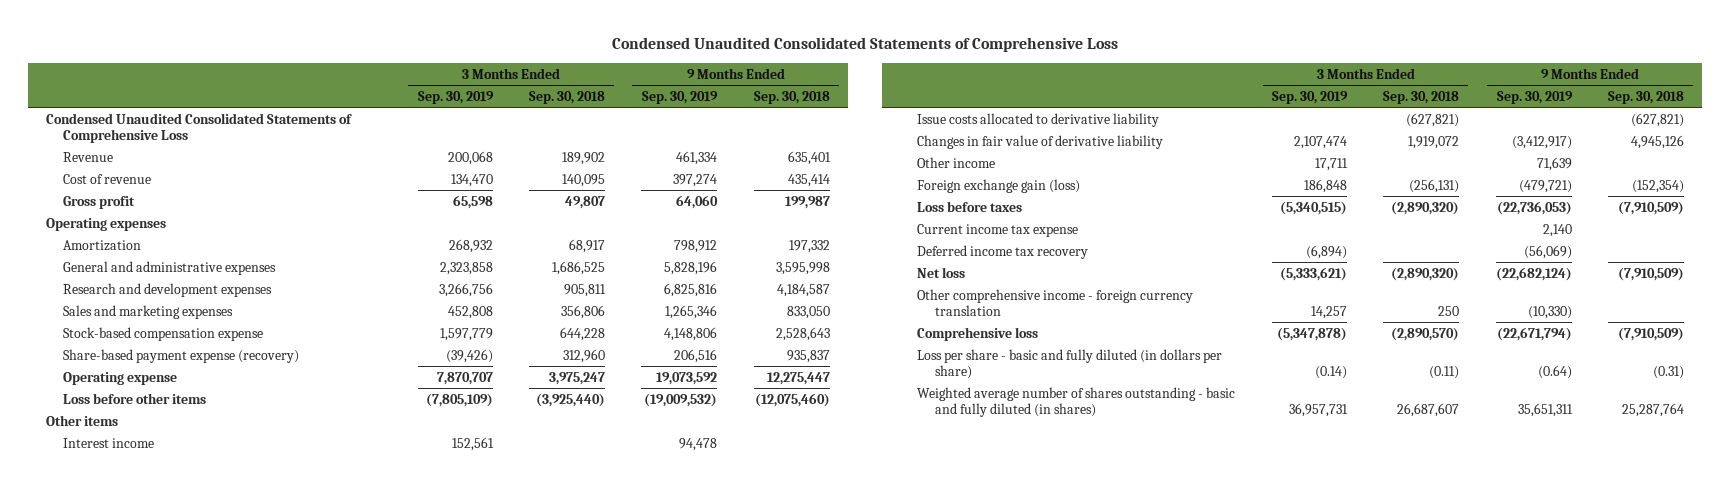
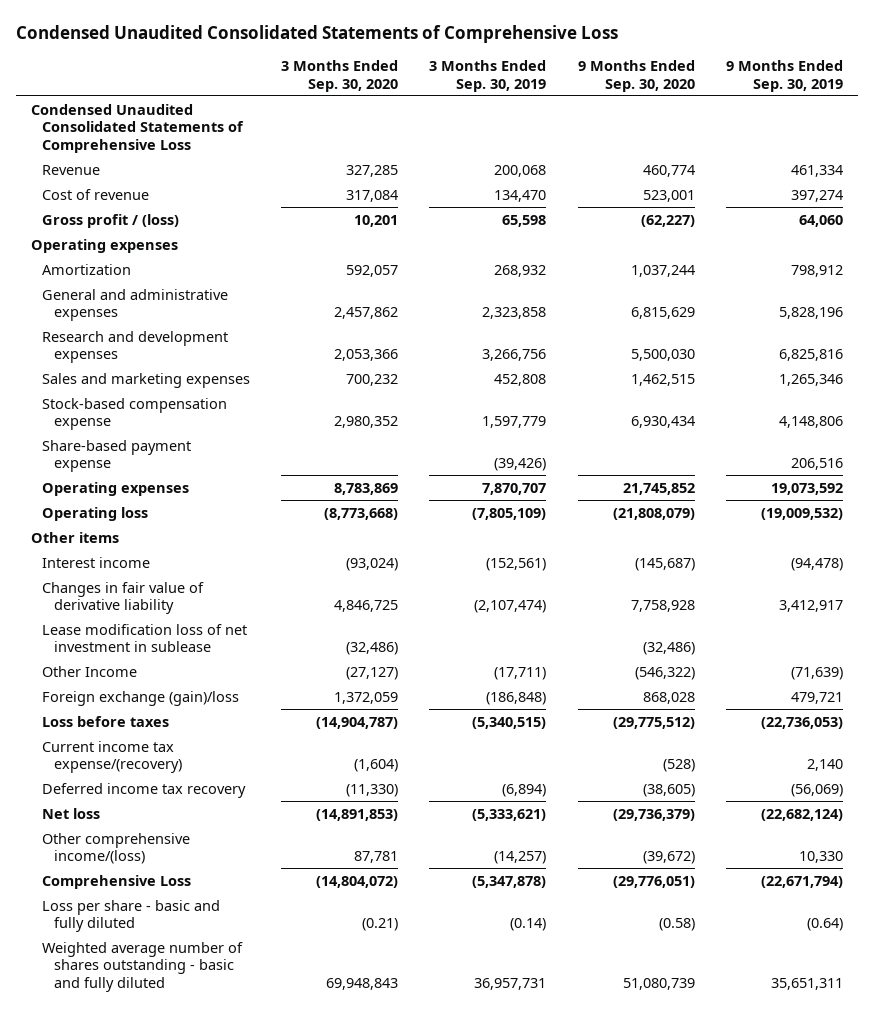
[528,90,605,104] Sep. 30, 2018 -> none
[753,90,830,104] Sep. 30, 2018 -> none
none -> [281,59,399,92] 3 Months Ended Sep. 30, 2020
none -> [577,59,695,92] 9 Months Ended Sep. 30, 2020
[63,195,136,209] Gross profit -> [42,213,180,228] Gross profit / (loss)
[63,348,300,363] Share-based payment expense (recovery) -> [42,439,192,473] Share-based payment expense
[63,371,178,385] Operating expense -> [42,481,190,496] Operating expenses
[63,392,207,404] Loss before other items -> [42,506,149,521] Operating loss
[917,112,1160,127] Issue costs allocated to derivative liability -> none
[451,436,494,451] 152,561 -> [486,557,547,571] (152,561)
[679,437,718,451] 94,478 -> [790,557,843,571] (94,478)
[1293,135,1347,149] 2,107,474 -> [474,600,547,614] (2,107,474)
[1511,135,1572,149] (3,412,917) -> [778,600,843,613] 3,412,917
none -> [42,623,248,653] Lease modification loss of net investment in sublease
[917,156,996,168] Other income -> [42,665,138,677] Other Income
[1314,157,1348,171] 17,711 -> [494,666,547,680] (17,711)
[1536,156,1572,171] 71,639 -> [790,666,843,680] (71,639)
[917,178,1081,193] Foreign exchange gain (loss) -> [42,690,240,706] Foreign exchange (gain)/loss
[1303,178,1347,193] 186,848 -> [486,691,547,705] (186,848)
[1518,179,1572,193] (479,721) -> [790,691,843,704] 479,721
[917,223,1079,237] Current income tax expense -> [42,740,182,774] Current income tax expense/(recovery)
[917,288,1194,317] Other comprehensive income - foreign currency translation -> [42,832,191,865] Other comprehensive income/(loss)
[1310,306,1347,320] 14,257 -> [494,851,547,865] (14,257)
[1527,306,1572,320] (10,330) -> [798,851,843,864] 10,330
[917,326,1039,341] Comprehensive loss -> [42,874,192,889] Comprehensive Loss
[917,348,1223,380] Loss per share - basic and fully diluted (in dollars per share) -> [42,899,221,933] Loss per share - basic and fully diluted
[917,386,1236,418] Weighted average number of shares outstanding - basic and fully diluted (in shares) -> [42,941,244,992] Weighted average number of shares outstanding - basic and fully diluted

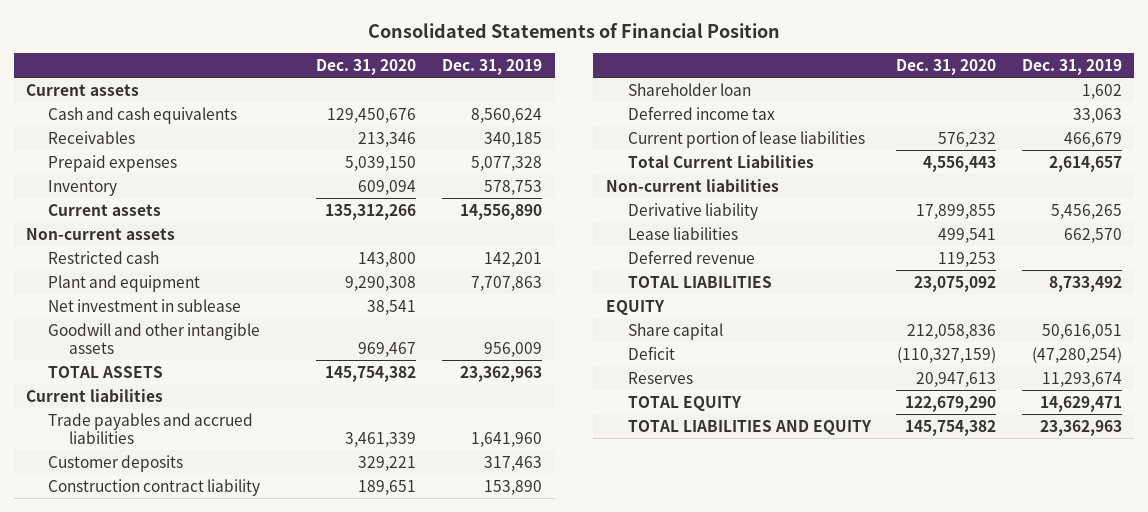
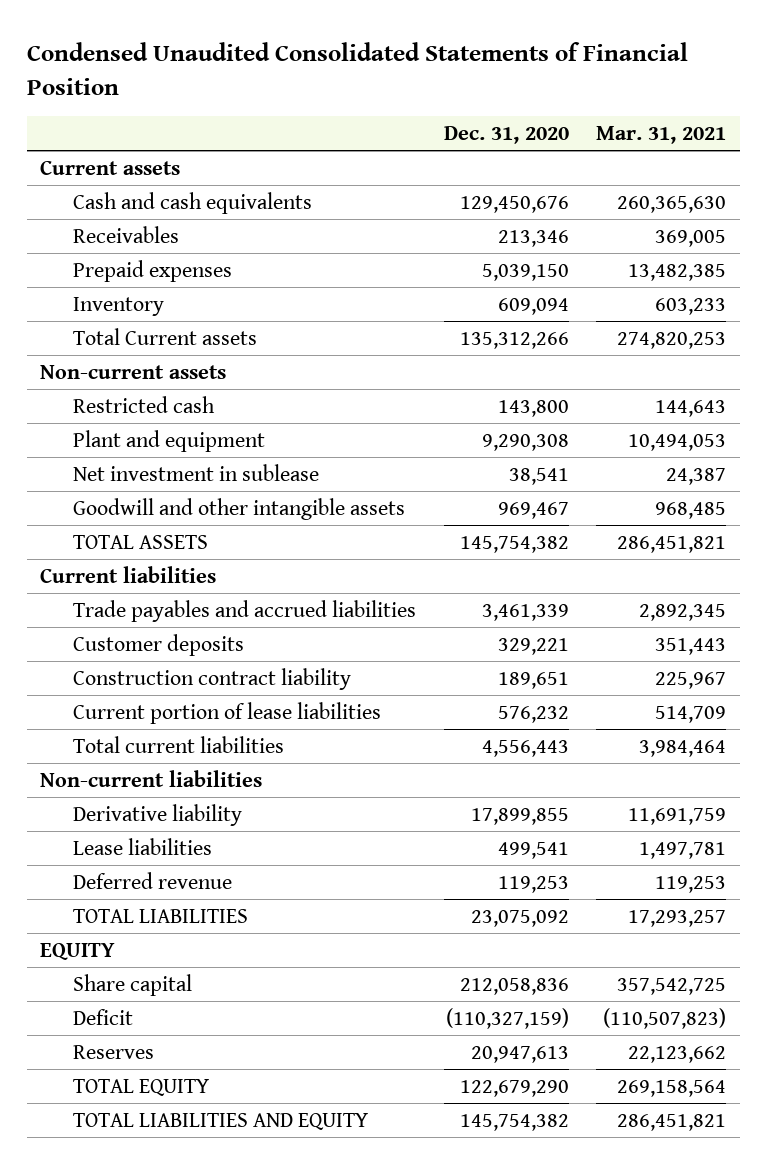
[367,22,780,38] Consolidated Statements of Financial Position -> [26,41,688,95] Condensed Unaudited Consolidated Statements of Financial Position
[441,58,542,75] Dec. 31, 2019 -> none
none -> [596,126,727,145] Mar. 31, 2021
[47,203,161,216] Current assets -> [73,327,258,345] Total Current assets
[627,82,751,96] Shareholder loan -> none
[627,105,775,120] Deferred income tax -> none
[627,154,814,168] Total Current Liabilities -> [73,735,285,753] Total current liabilities

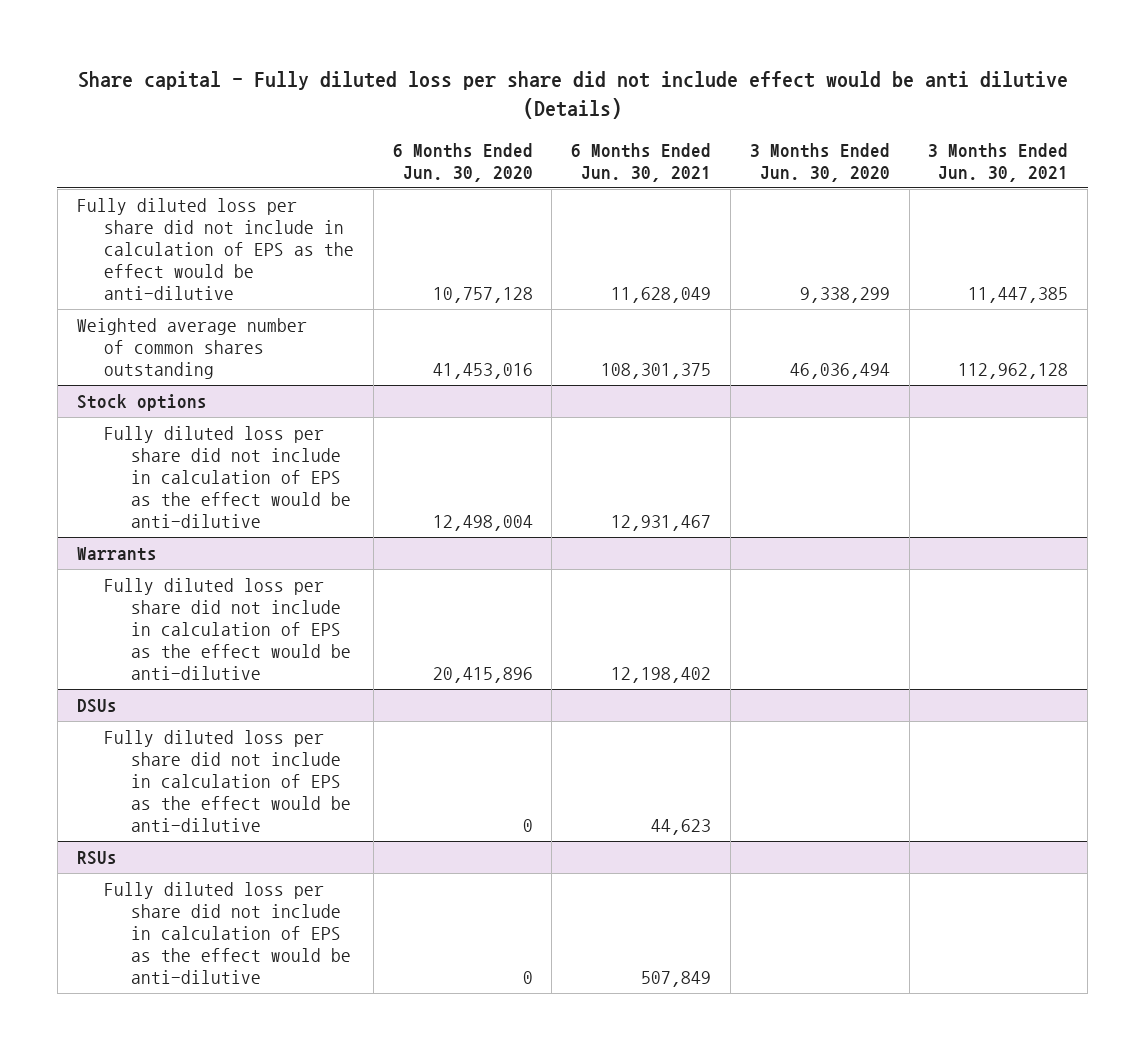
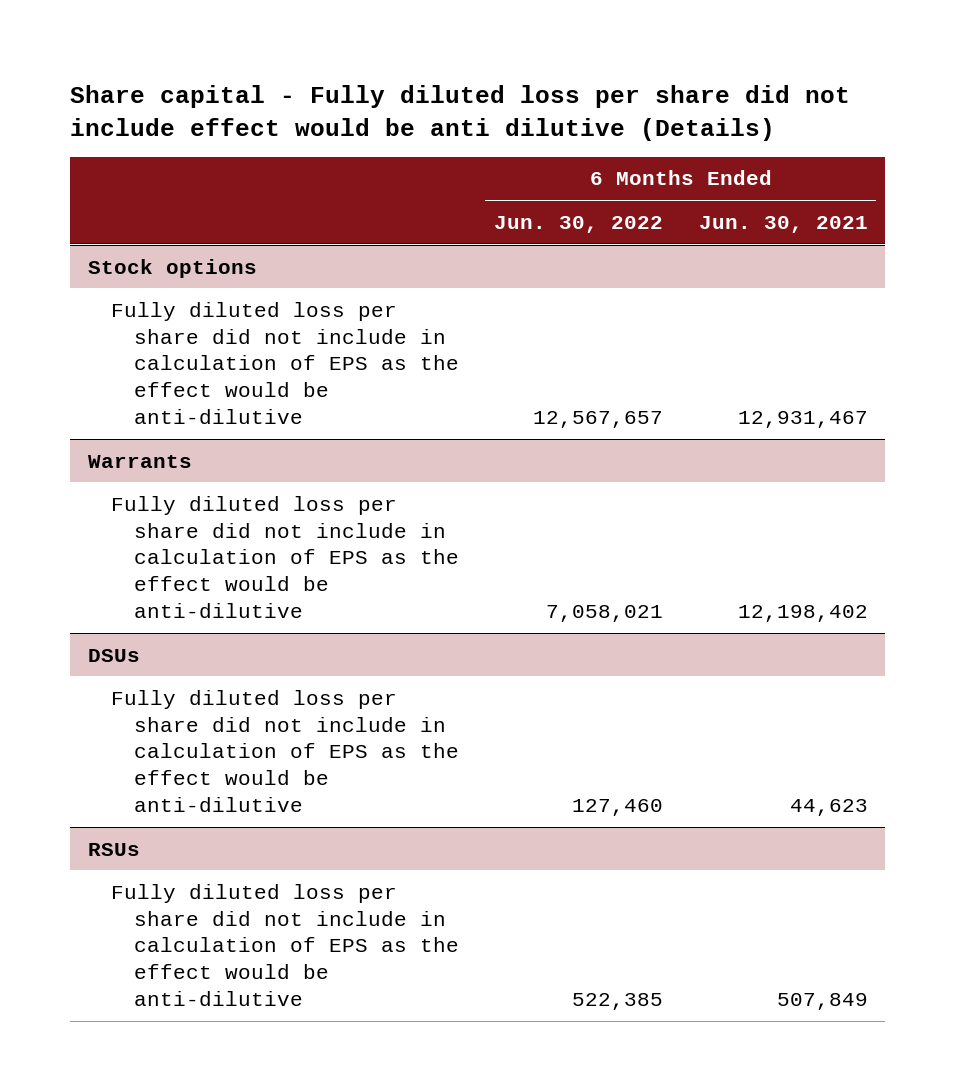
[392,142,533,182] 6 Months Ended Jun. 30, 2020 -> none
[749,142,890,182] 3 Months Ended Jun. 30, 2020 -> none
[928,142,1069,182] 3 Months Ended Jun. 30, 2021 -> none
none -> [494,215,664,233] Jun. 30, 2022
[76,198,354,300] Fully diluted loss per share did not include in calculation of EPS as the effect would be anti-dilutive -> none
[76,318,307,379] Weighted average number of common shares outstanding -> none

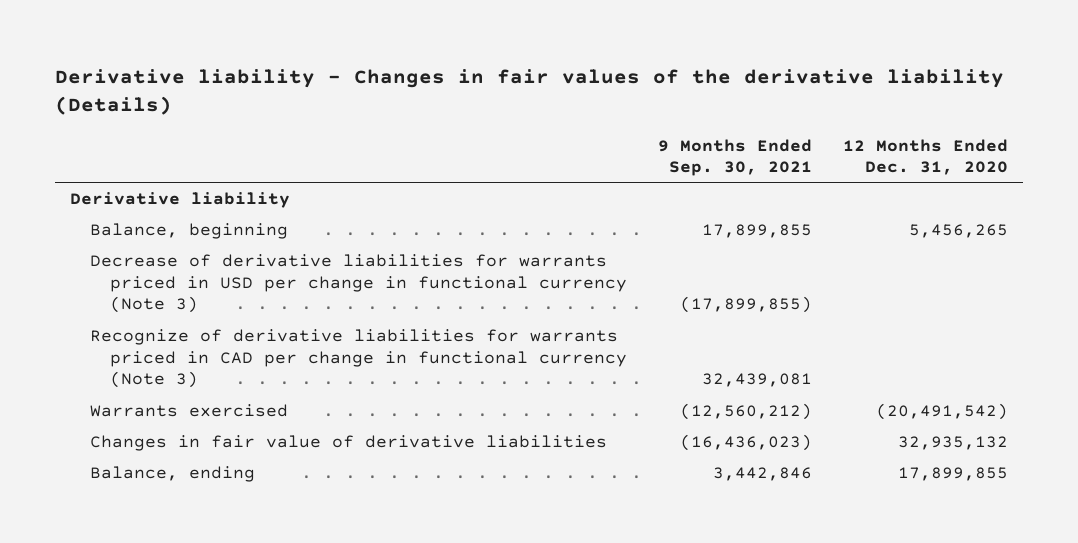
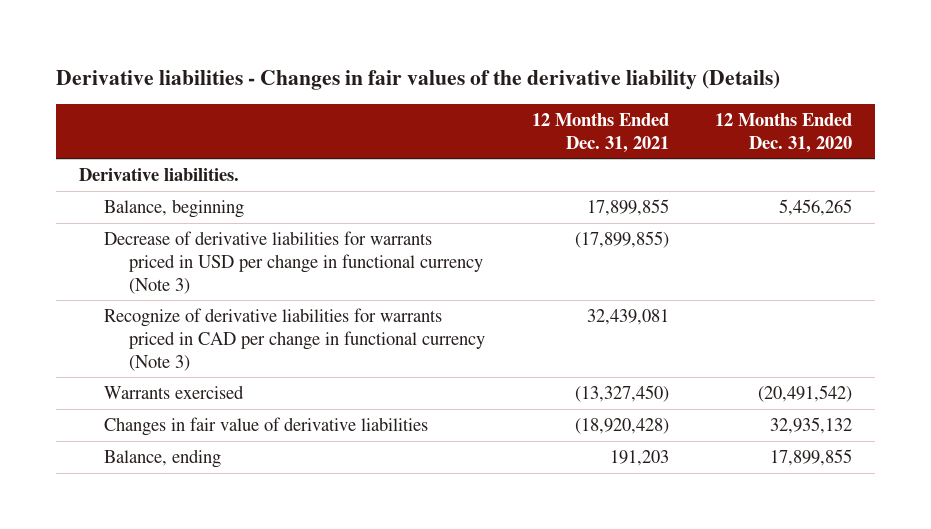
[54,68,1004,116] Derivative liability - Changes in fair values of the derivative liability (Details) -> [55,69,780,90] Derivative liabilities - Changes in fair values of the derivative liability (Details)
[657,138,812,177] 9 Months Ended Sep. 30, 2021 -> none
none -> [531,112,669,153] 12 Months Ended Dec. 31, 2021
[70,192,291,209] Derivative liability -> [79,168,240,182] Derivative liabilities.

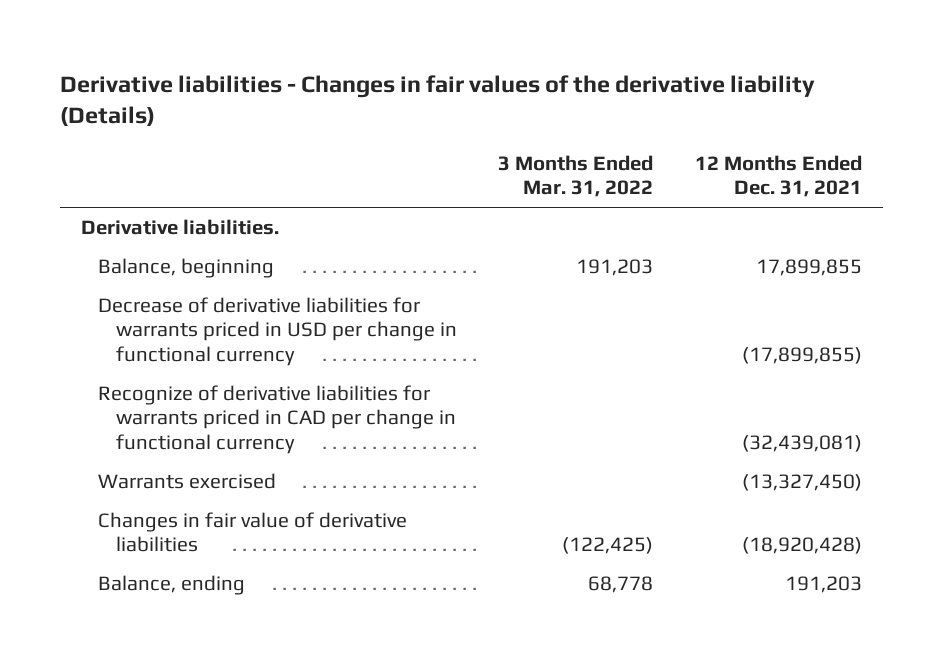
[714,112,852,153] 12 Months Ended Dec. 31, 2020 -> none
none -> [498,155,654,198] 3 Months Ended Mar. 31, 2022
[104,231,484,294] Decrease of derivative liabilities for warrants priced in USD per change in functional currency (Note 3) -> [98,297,457,366] Decrease of derivative liabilities for warrants priced in USD per change in functional currency
[104,308,486,371] Recognize of derivative liabilities for warrants priced in CAD per change in functional currency (Note 3) -> [98,385,456,454] Recognize of derivative liabilities for warrants priced in CAD per change in functional currency
[586,309,669,326] 32,439,081 -> [741,434,862,452] (32,439,081)

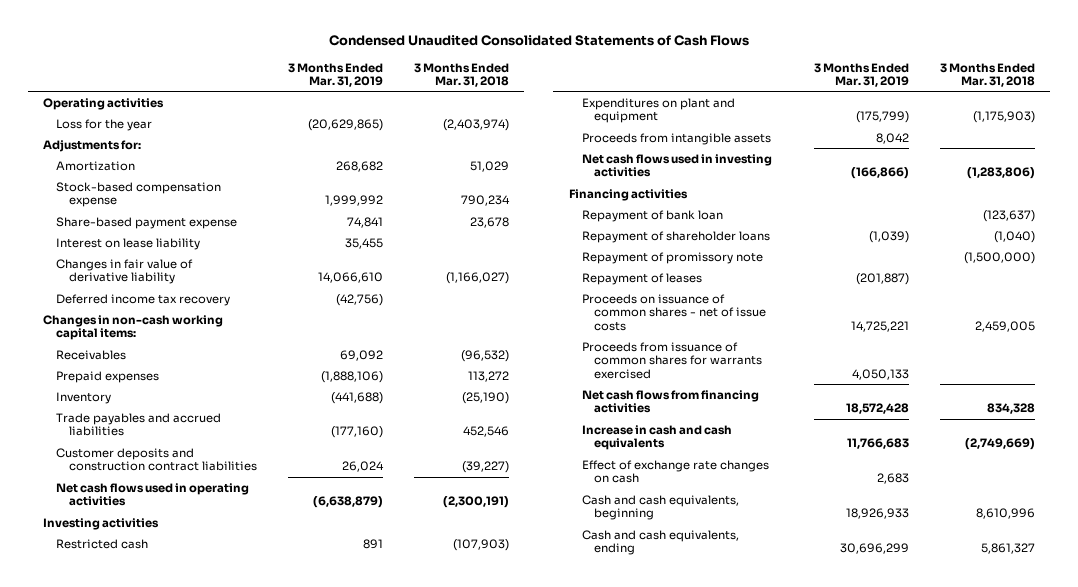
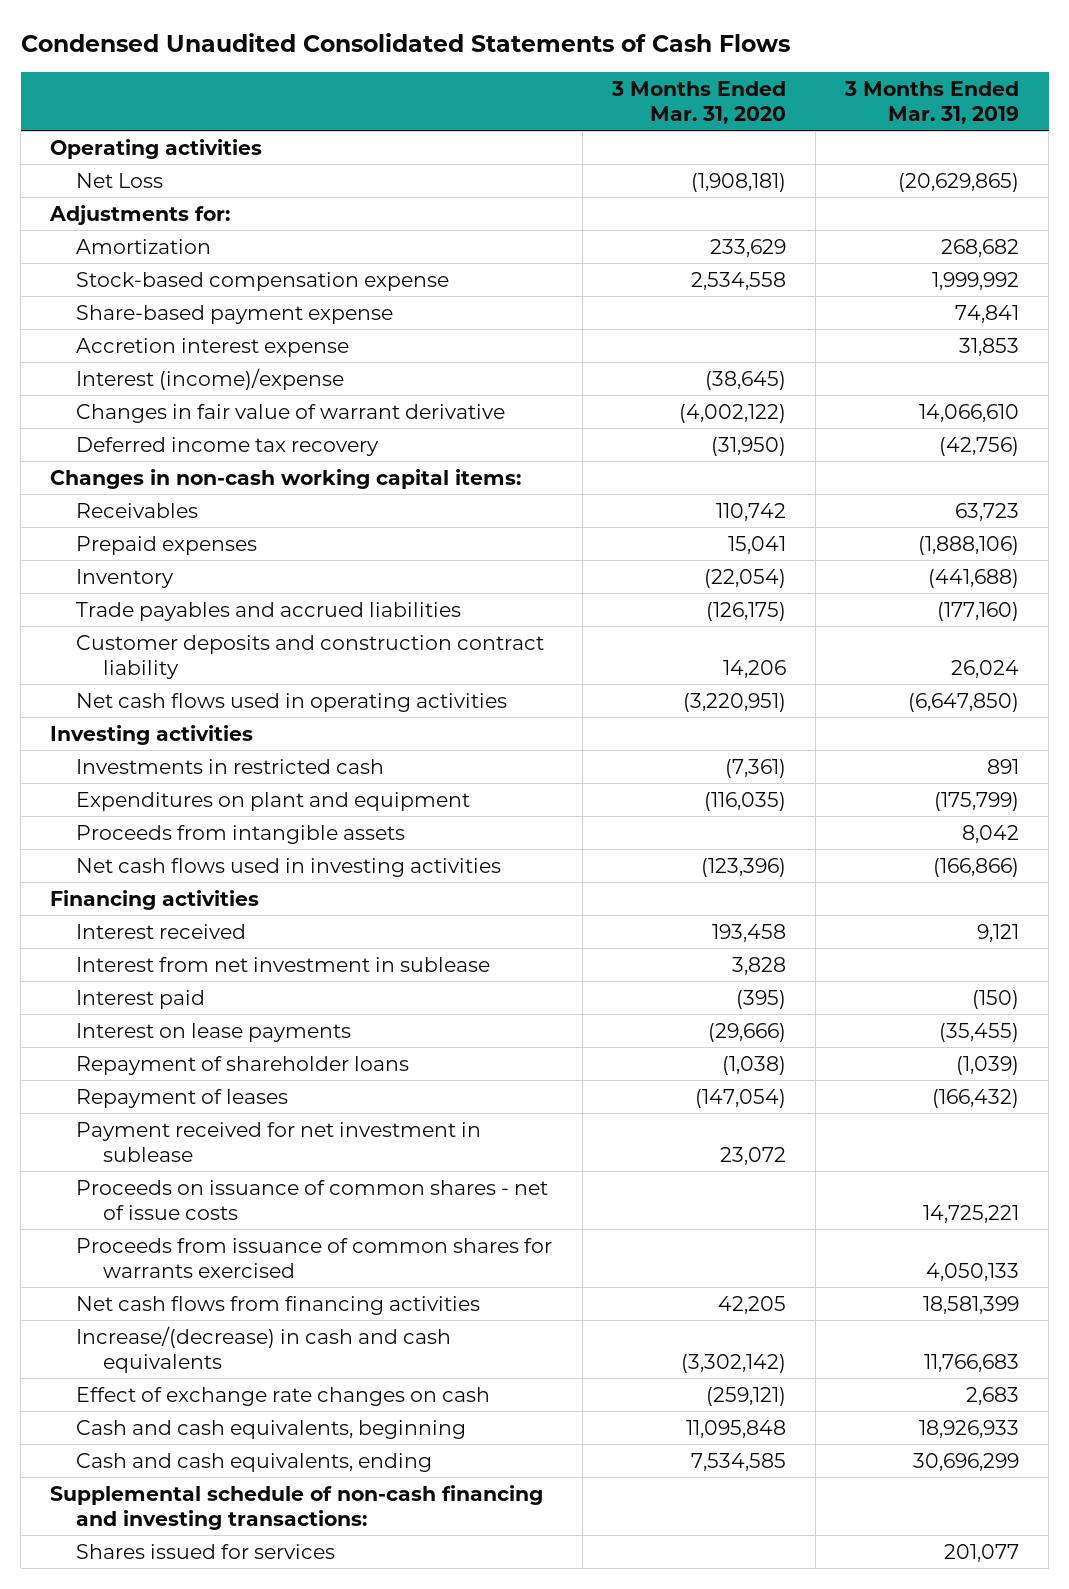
[413,62,509,88] 3 Months Ended Mar. 31, 2018 -> none
none -> [610,80,786,124] 3 Months Ended Mar. 31, 2020
[55,118,152,131] Loss for the year -> [76,172,164,188] Net Loss
[55,237,200,250] Interest on lease liability -> none
none -> [76,337,350,357] Accretion interest expense
none -> [76,367,345,390] Interest (income)/expense
[55,258,193,285] Changes in fair value of derivative liability -> [76,403,506,423] Changes in fair value of warrant derivative
[339,349,383,361] 69,092 -> [954,502,1019,521] 63,723
[55,447,257,472] Customer deposits and construction contract liabilities -> [76,634,545,679] Customer deposits and construction contract liability
[312,496,383,509] (6,638,879) -> [907,692,1019,712] (6,647,850)
[55,538,148,549] Restricted cash -> [76,758,385,774] Investments in restricted cash
[581,209,723,222] Repayment of bank loan -> none
none -> [76,923,247,939] Interest received
none -> [76,956,491,972] Interest from net investment in sublease
none -> [76,989,206,1009] Interest paid
none -> [76,1022,352,1042] Interest on lease payments
[581,251,763,264] Repayment of promissory note -> none
[855,272,909,285] (201,887) -> [931,1088,1019,1108] (166,432)
none -> [76,1121,482,1162] Payment received for net investment in sublease
[845,403,909,415] 18,572,428 -> [922,1295,1019,1314] 18,581,399
[581,424,732,451] Increase in cash and cash equivalents -> [76,1325,452,1373] Increase/(decrease) in cash and cash equivalents
none -> [50,1484,544,1530] Supplemental schedule of non-cash financing and investing transactions:
none -> [76,1543,336,1559] Shares issued for services

